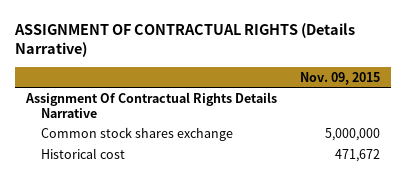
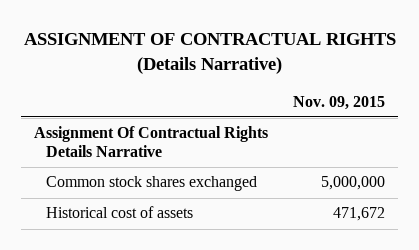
[41,126,234,141] Common stock shares exchange -> [46,176,258,192] Common stock shares exchanged
[41,147,126,159] Historical cost -> [46,206,194,219] Historical cost of assets

